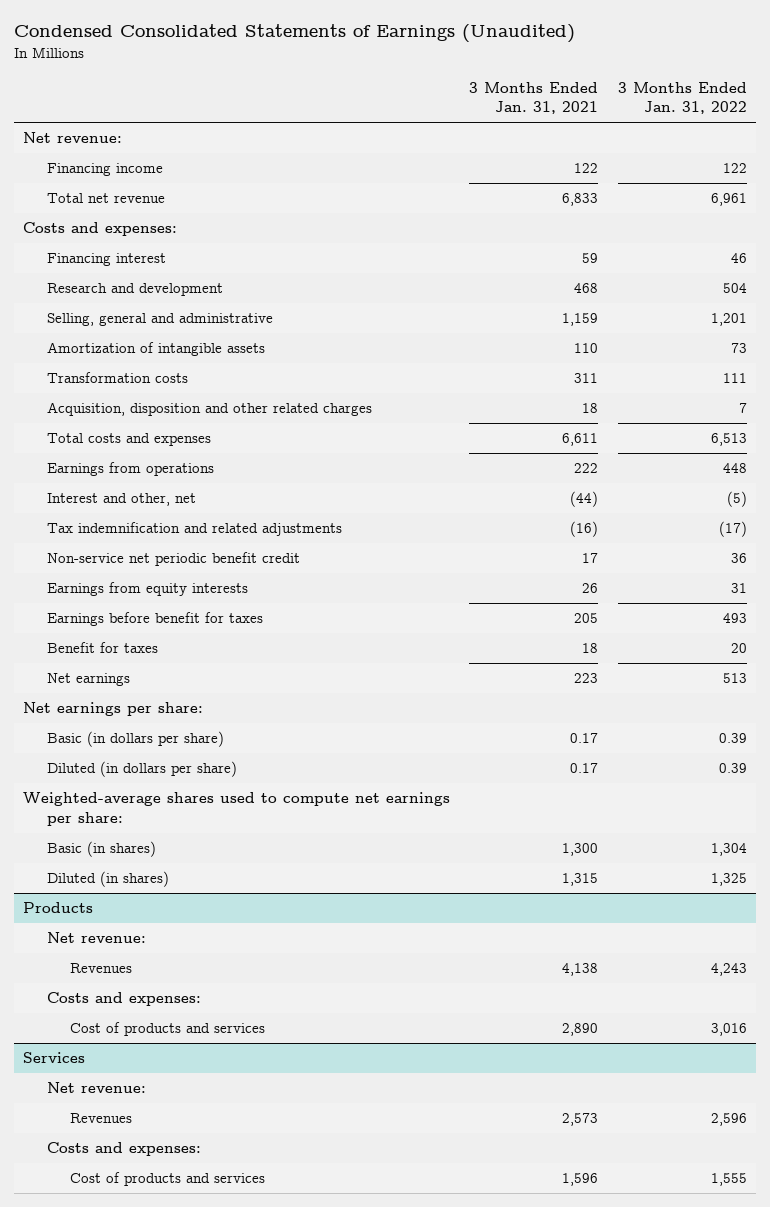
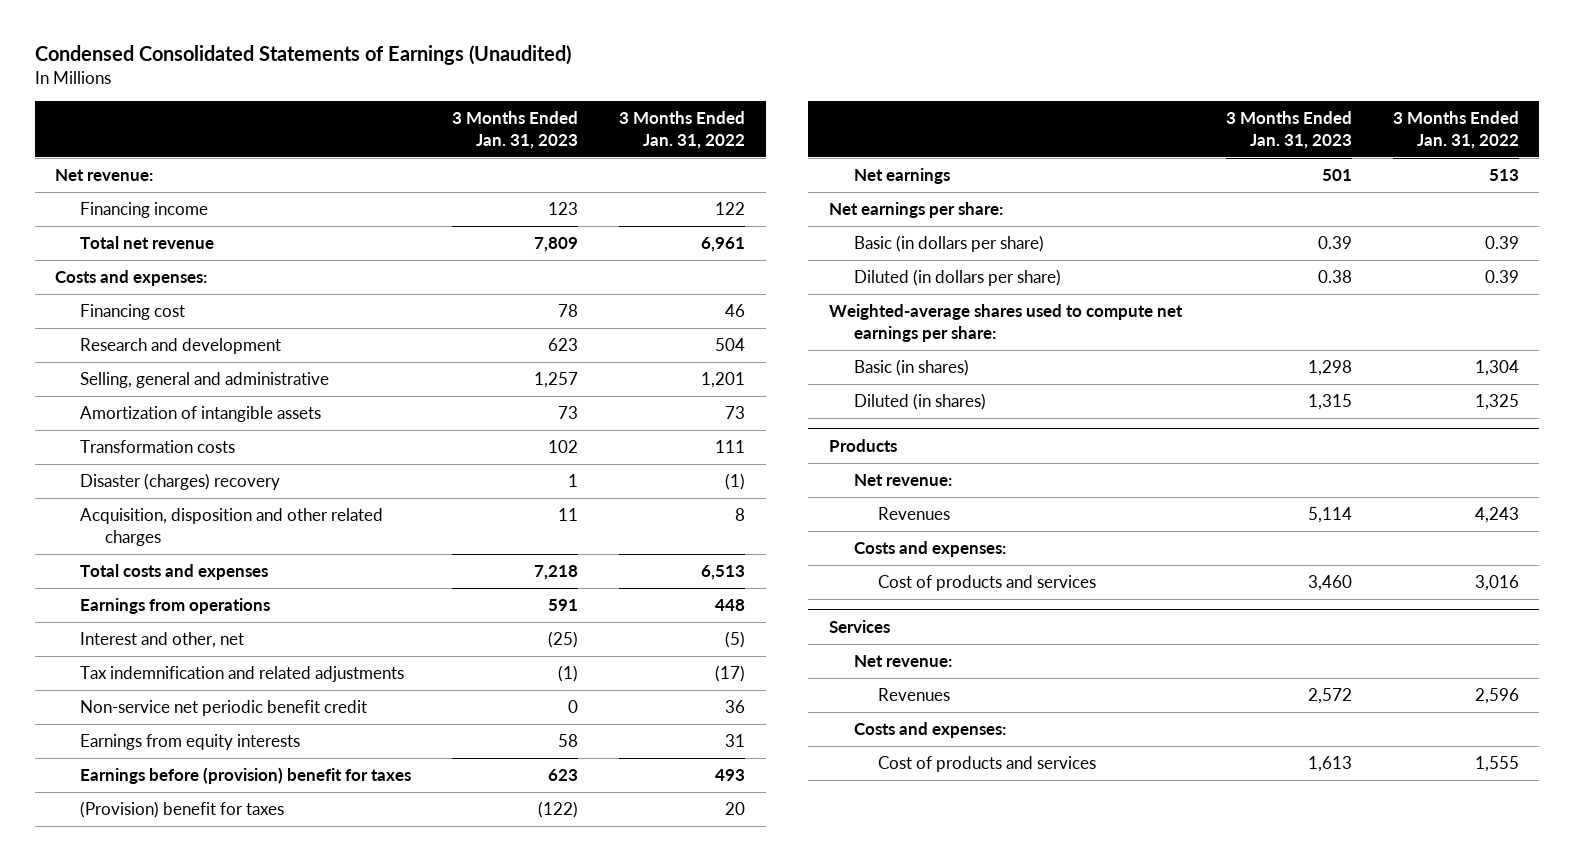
[469,82,599,115] 3 Months Ended Jan. 31, 2021 -> none
none -> [452,110,579,149] 3 Months Ended Jan. 31, 2023
[46,253,166,267] Financing interest -> [80,304,186,321] Financing cost
none -> [80,473,281,491] Disaster (charges) recovery
[738,403,747,414] 7 -> [735,508,746,522] 8
[46,612,263,627] Earnings before benefit for taxes -> [80,767,412,785] Earnings before (provision) benefit for taxes
[46,642,158,654] Benefit for taxes -> [80,801,285,819] (Provision) benefit for taxes

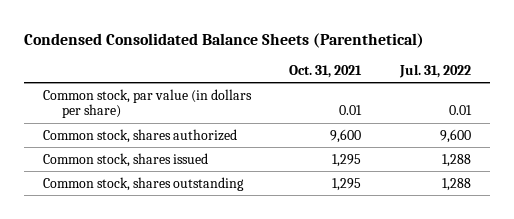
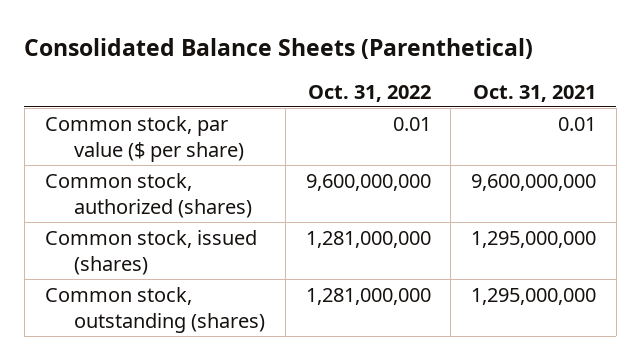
[23,32,424,48] Condensed Consolidated Balance Sheets (Parenthetical) -> [24,37,534,59] Consolidated Balance Sheets (Parenthetical)
[398,64,471,79] Jul. 31, 2022 -> none
none -> [307,84,431,102] Oct. 31, 2022
[42,88,252,119] Common stock, par value (in dollars per share) -> [44,115,245,162] Common stock, par value ($ per share)
[42,128,237,143] Common stock, shares authorized -> [44,172,253,218] Common stock, authorized (shares)
[330,128,362,143] 9,600 -> [470,173,596,191] 9,600,000,000
[42,152,208,167] Common stock, shares issued -> [44,229,257,275] Common stock, issued (shares)
[332,153,362,167] 1,295 -> [470,230,596,248] 1,295,000,000
[42,176,244,191] Common stock, shares outstanding -> [44,286,266,333] Common stock, outstanding (shares)
[332,177,362,191] 1,295 -> [470,287,596,305] 1,295,000,000

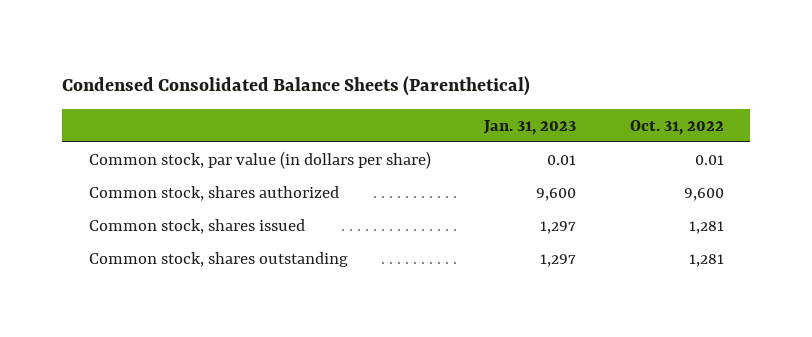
[24,37,534,59] Consolidated Balance Sheets (Parenthetical) -> [61,75,530,96] Condensed Consolidated Balance Sheets (Parenthetical)
[472,84,596,102] Oct. 31, 2021 -> none
none -> [483,119,577,135] Jan. 31, 2023
[44,115,245,162] Common stock, par value ($ per share) -> [88,150,431,169] Common stock, par value (in dollars per share)
[44,172,253,218] Common stock, authorized (shares) -> [88,185,339,201] Common stock, shares authorized
[305,173,431,191] 9,600,000,000 -> [683,187,724,201] 9,600
[44,229,257,275] Common stock, issued (shares) -> [88,218,305,234] Common stock, shares issued
[305,230,431,248] 1,281,000,000 -> [688,220,724,234] 1,281
[44,286,266,333] Common stock, outstanding (shares) -> [88,251,348,267] Common stock, shares outstanding
[305,287,431,305] 1,281,000,000 -> [688,253,724,267] 1,281

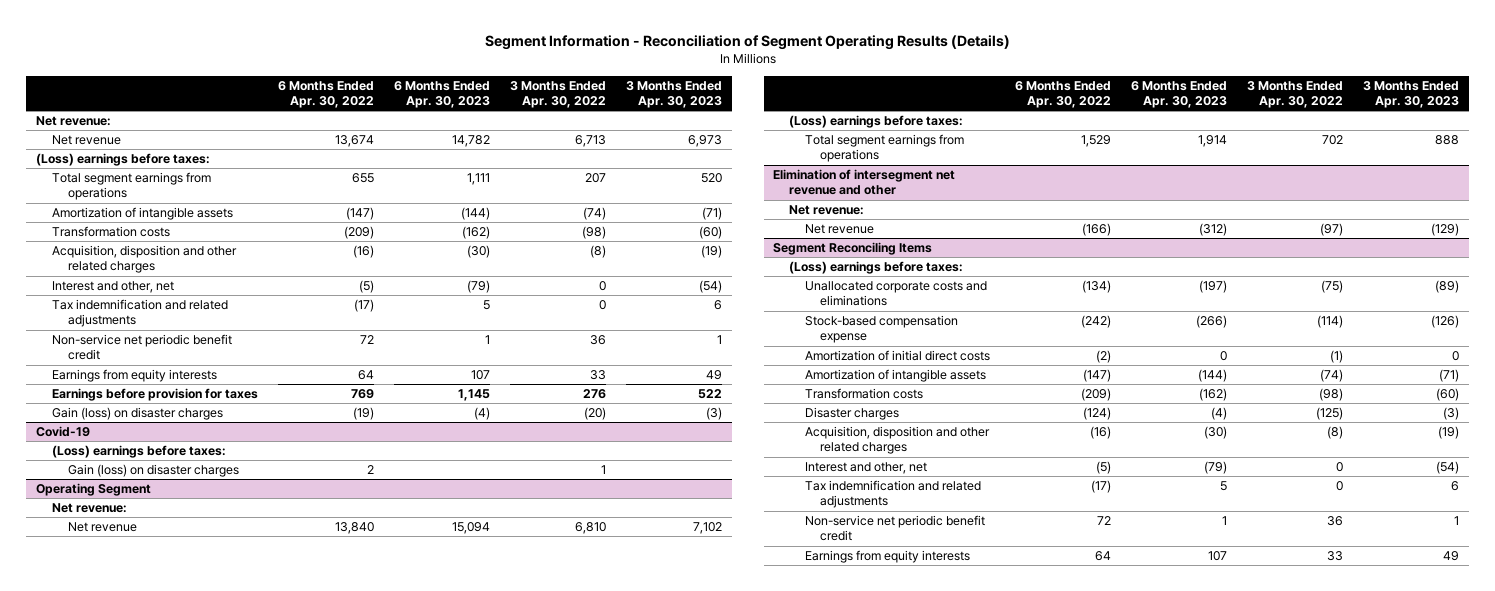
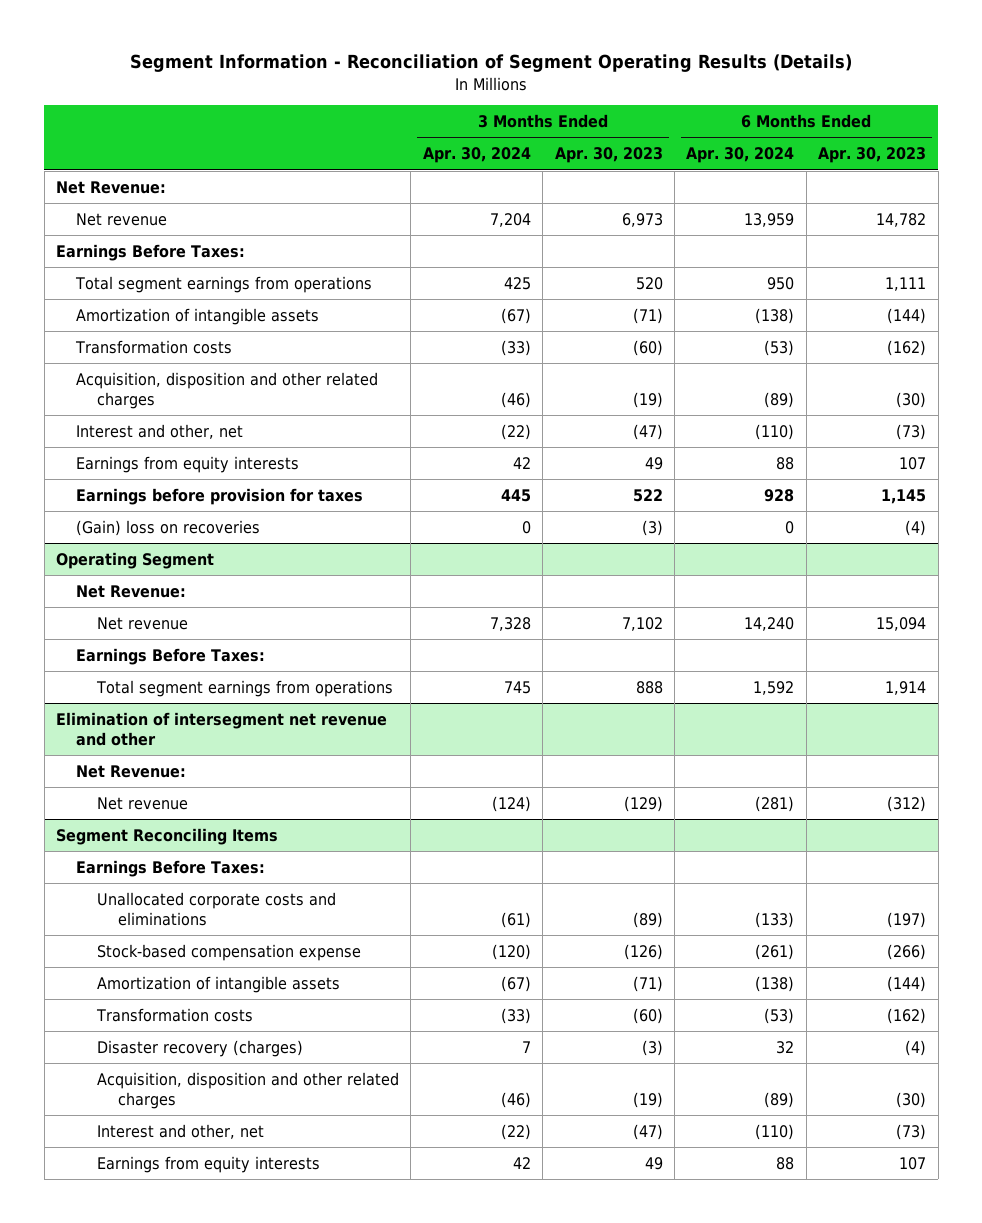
[277,81,374,109] 6 Months Ended Apr. 30, 2022 -> none
[509,81,606,109] 3 Months Ended Apr. 30, 2022 -> none
none -> [422,147,531,164] Apr. 30, 2024
none -> [686,147,795,164] Apr. 30, 2024
[36,116,112,127] Net revenue: -> [55,180,166,194] Net Revenue:
[36,153,211,167] (Loss) earnings before taxes: -> [55,243,245,261] Earnings Before Taxes:
[52,299,229,328] Tax indemnification and related adjustments -> none
[52,334,233,361] Non-service net periodic benefit credit -> none
[466,280,490,294] (79) -> [896,423,927,440] (73)
[698,280,722,294] (54) -> [632,423,663,440] (47)
[36,426,91,438] Covid-19 -> none
[52,445,227,459] (Loss) earnings before taxes: -> none
[67,464,239,478] Gain (loss) on disaster charges -> none
[52,407,224,421] Gain (loss) on disaster charges -> [76,519,261,536] (Gain) loss on recoveries
[52,503,128,514] Net revenue: -> [76,584,187,598] Net Revenue:
[789,115,964,129] (Loss) earnings before taxes: -> [76,647,266,665] Earnings Before Taxes:
[789,205,865,216] Net revenue: -> [76,764,187,778] Net Revenue:
[789,261,964,275] (Loss) earnings before taxes: -> [76,859,266,877] Earnings Before Taxes:
[804,350,990,362] Amortization of initial direct costs -> none
[804,407,899,421] Disaster charges -> [97,1039,304,1057] Disaster recovery (charges)
[804,480,981,509] Tax indemnification and related adjustments -> none
[804,515,985,542] Non-service net periodic benefit credit -> none
[1203,461,1227,475] (79) -> [896,1123,927,1140] (73)
[1435,461,1459,475] (54) -> [632,1123,663,1140] (47)

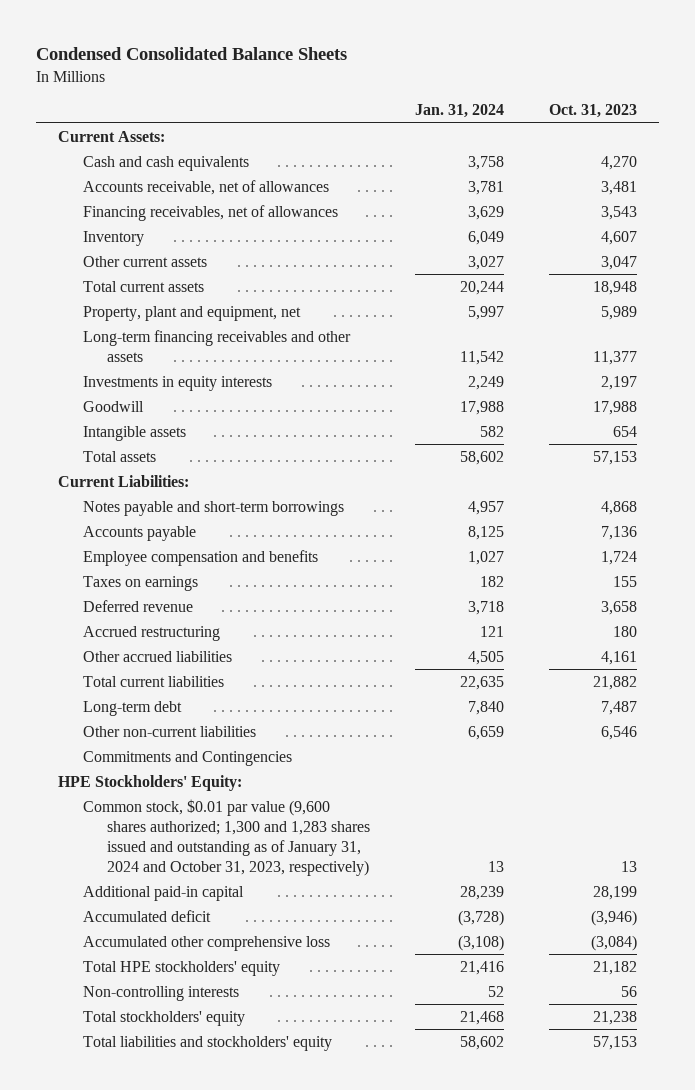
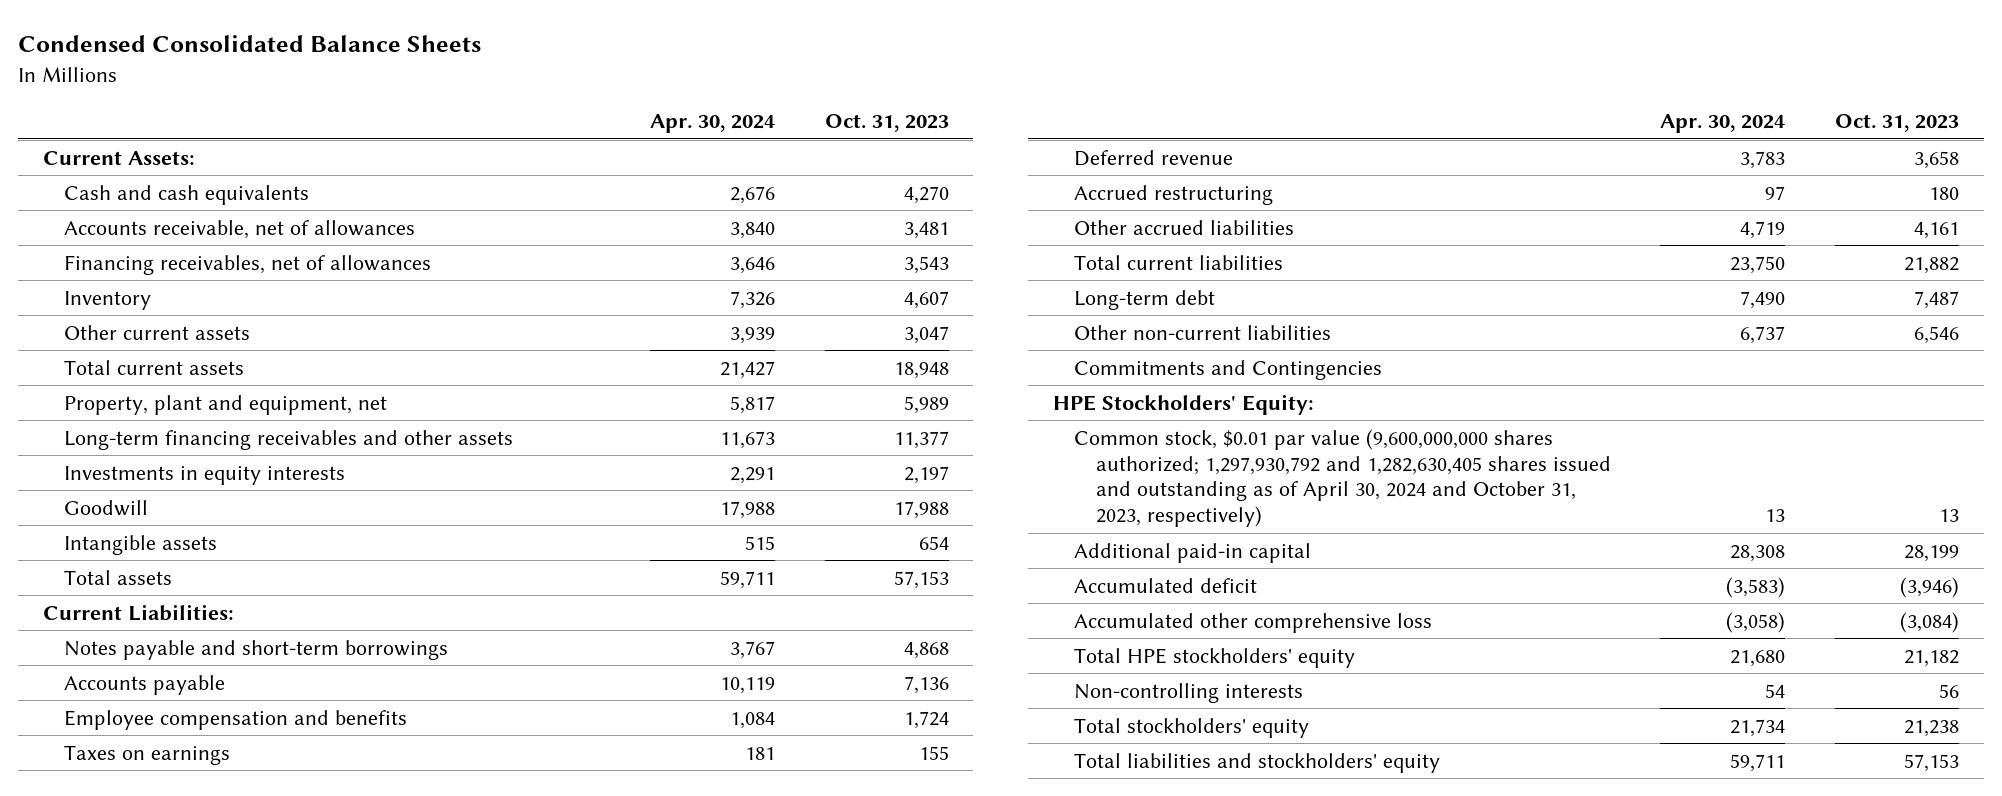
[414,104,504,119] Jan. 31, 2024 -> none
none -> [649,114,775,134] Apr. 30, 2024
[82,798,371,876] Common stock, $0.01 par value (9,600 shares authorized; 1,300 and 1,283 shares issued and outstanding as of January 31, 2024 and October 31, 2023, respectively) -> [1074,428,1611,528] Common stock, $0.01 par value (9,600,000,000 shares authorized; 1,297,930,792 and 1,282,630,405 shares issued and outstanding as of April 30, 2024 and October 31, 2023, respectively)

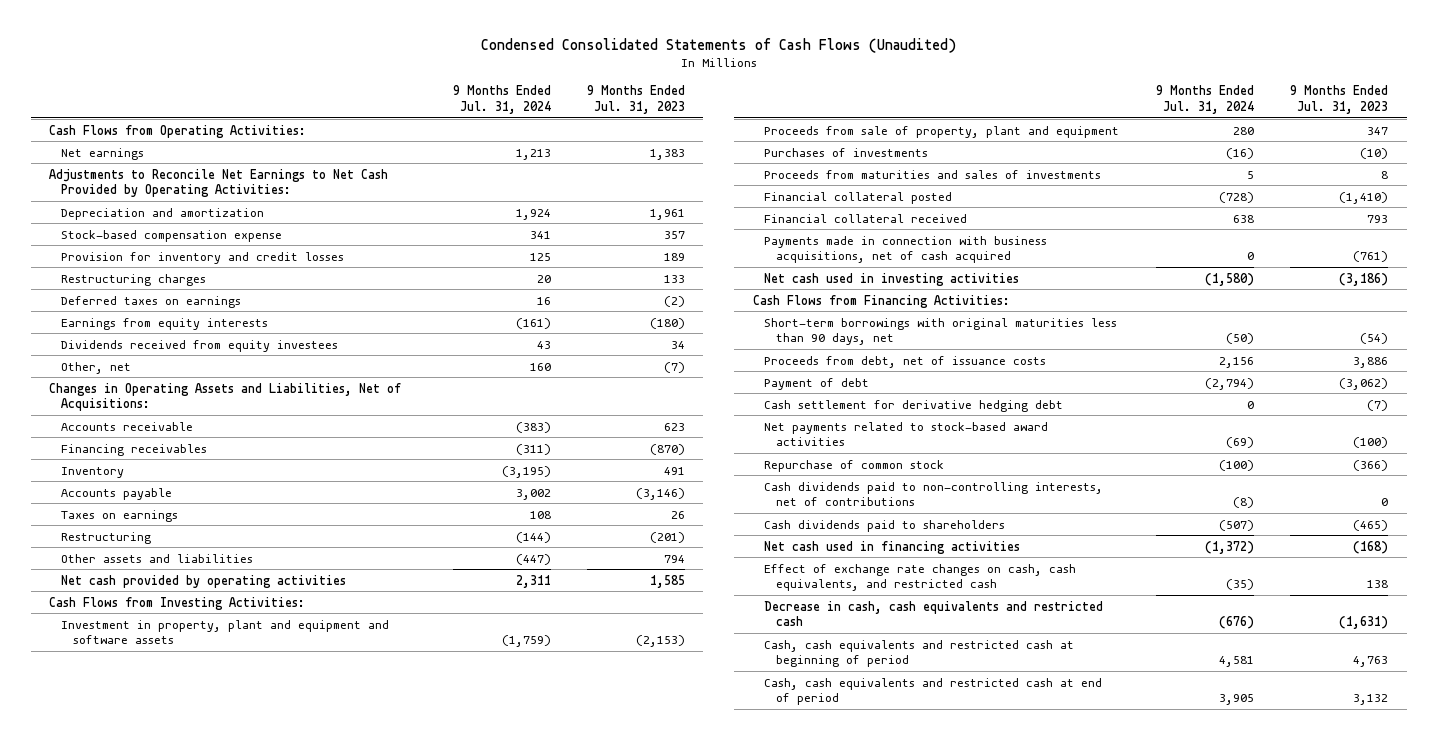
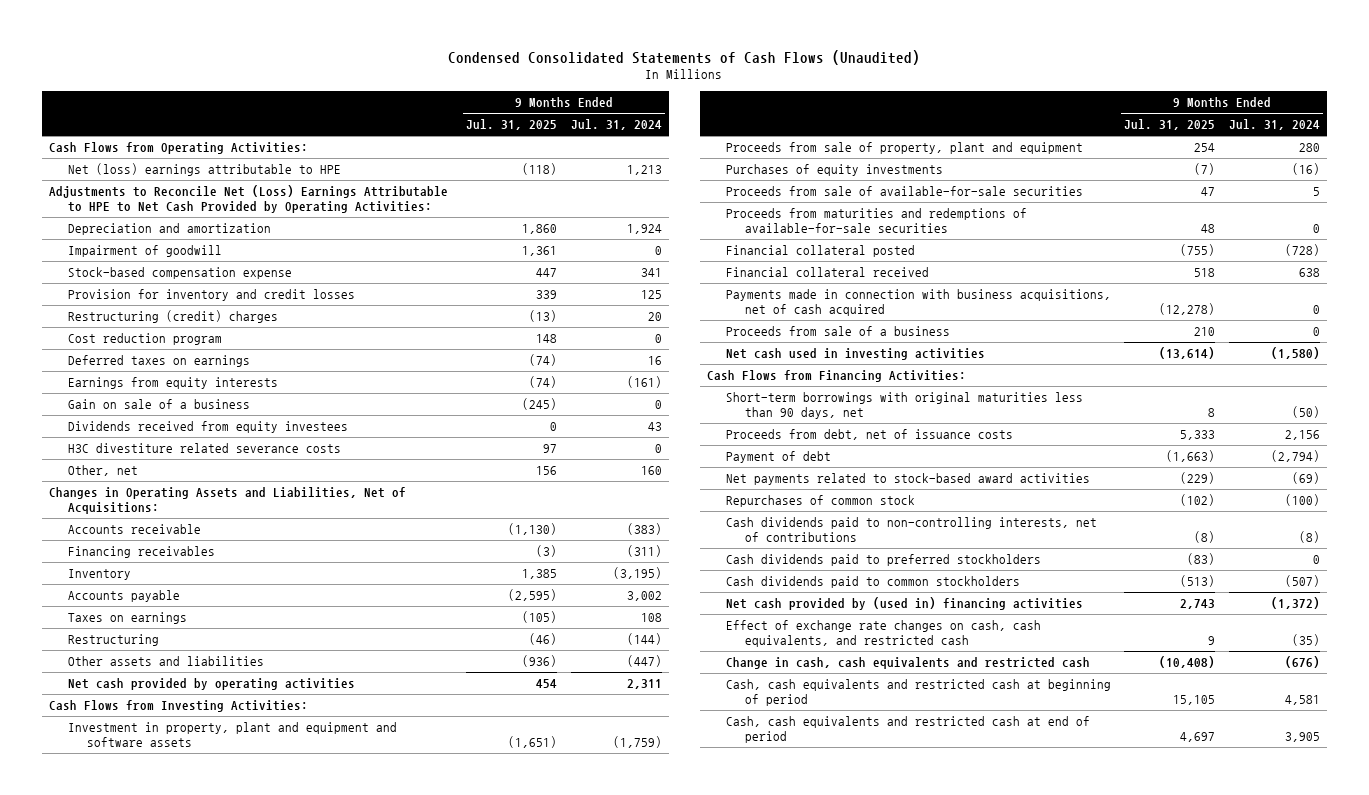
[587,85,686,114] 9 Months Ended Jul. 31, 2023 -> none
none -> [466,119,558,131] Jul. 31, 2025
[61,147,145,160] Net earnings -> [67,163,341,177] Net (loss) earnings attributable to HPE
[49,168,389,198] Adjustments to Reconcile Net Earnings to Net Cash Provided by Operating Activities: -> [48,185,448,214] Adjustments to Reconcile Net (Loss) Earnings Attributable to HPE to Net Cash Provided by Operating Activities:
none -> [67,245,222,258] Impairment of goodwill
[61,273,207,286] Restructuring charges -> [67,310,278,324] Restructuring (credit) charges
none -> [67,333,222,346] Cost reduction program
none -> [67,399,250,410] Gain on sale of a business
none -> [67,443,341,454] H3C divestiture related severance costs
[764,169,1102,179] Proceeds from maturities and sales of investments -> none
[764,147,929,157] Purchases of investments -> [725,164,943,177] Purchases of equity investments
none -> [725,186,1083,197] Proceeds from sale of available-for-sale securities
none -> [725,208,1027,234] Proceeds from maturities and redemptions of available-for-sale securities
none -> [725,326,950,337] Proceeds from sale of a business
[764,399,1064,412] Cash settlement for derivative hedging debt -> none
[764,459,945,472] Repurchase of common stock -> [725,495,915,508] Repurchases of common stock
none -> [725,554,1041,567] Cash dividends paid to preferred stockholders
[764,519,1006,532] Cash dividends paid to shareholders -> [725,576,1020,589] Cash dividends paid to common stockholders
[764,540,1021,554] Net cash used in financing activities -> [725,597,1083,611] Net cash provided by (used in) financing activities
[764,600,1104,627] Decrease in cash, cash equivalents and restricted cash -> [725,657,1090,670] Change in cash, cash equivalents and restricted cash

